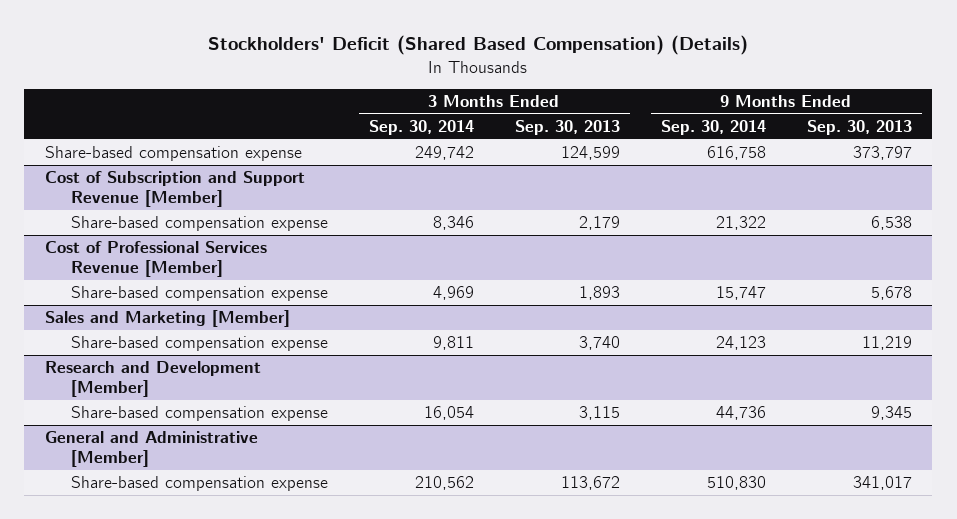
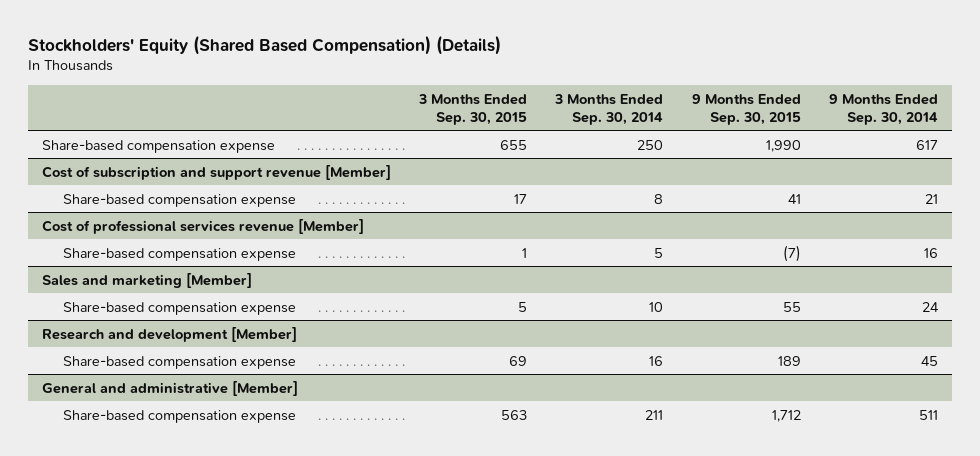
[208,35,749,56] Stockholders' Deficit (Shared Based Compensation) (Details) -> [27,34,501,55] Stockholders' Equity (Shared Based Compensation) (Details)
[514,119,620,135] Sep. 30, 2013 -> none
[806,119,912,135] Sep. 30, 2013 -> none
none -> [418,93,528,125] 3 Months Ended Sep. 30, 2015
none -> [691,93,801,125] 9 Months Ended Sep. 30, 2015
[414,146,474,161] 249,742 -> [637,139,664,150] 250
[706,146,766,161] 616,758 -> [915,139,938,150] 617
[44,171,305,208] Cost of Subscription and Support Revenue [Member] -> [42,164,392,180] Cost of subscription and support revenue [Member]
[432,216,474,231] 8,346 -> [654,193,664,204] 8
[715,216,766,231] 21,322 -> [924,193,938,204] 21
[44,241,267,278] Cost of Professional Services Revenue [Member] -> [42,218,365,234] Cost of professional services revenue [Member]
[432,286,474,301] 4,969 -> [654,247,664,258] 5
[715,286,766,301] 15,747 -> [923,247,938,258] 16
[44,310,290,328] Sales and Marketing [Member] -> [42,272,253,288] Sales and marketing [Member]
[432,336,474,351] 9,811 -> [649,301,664,312] 10
[715,336,766,351] 24,123 -> [921,301,939,312] 24
[44,361,261,398] Research and Development [Member] -> [42,326,298,342] Research and development [Member]
[423,406,474,421] 16,054 -> [649,355,664,366] 16
[715,406,766,421] 44,736 -> [920,355,938,366] 45
[44,431,258,468] General and Administrative [Member] -> [42,380,299,396] General and administrative [Member]
[414,476,474,491] 210,562 -> [645,409,664,420] 211
[706,476,766,491] 510,830 -> [918,409,938,420] 511

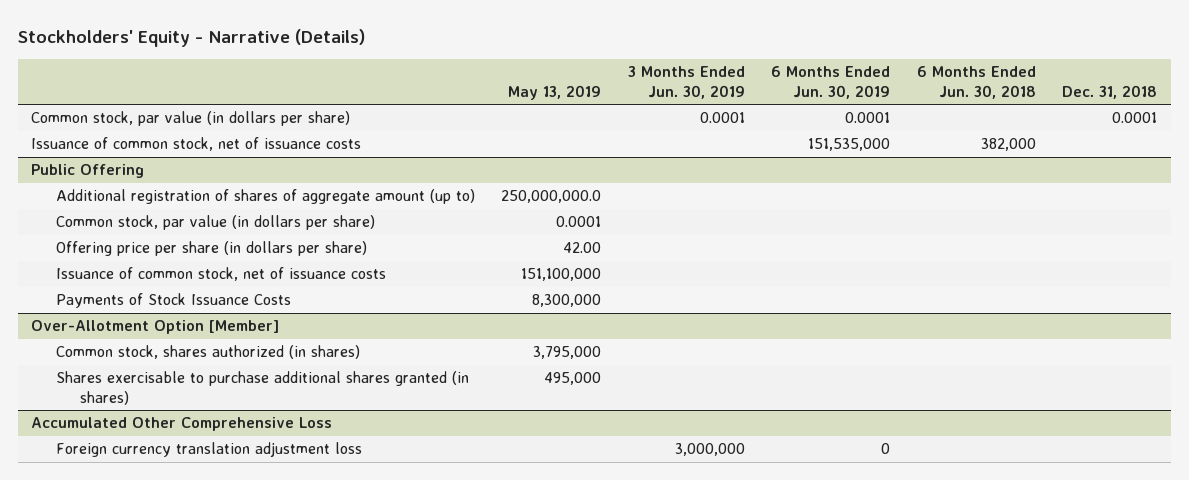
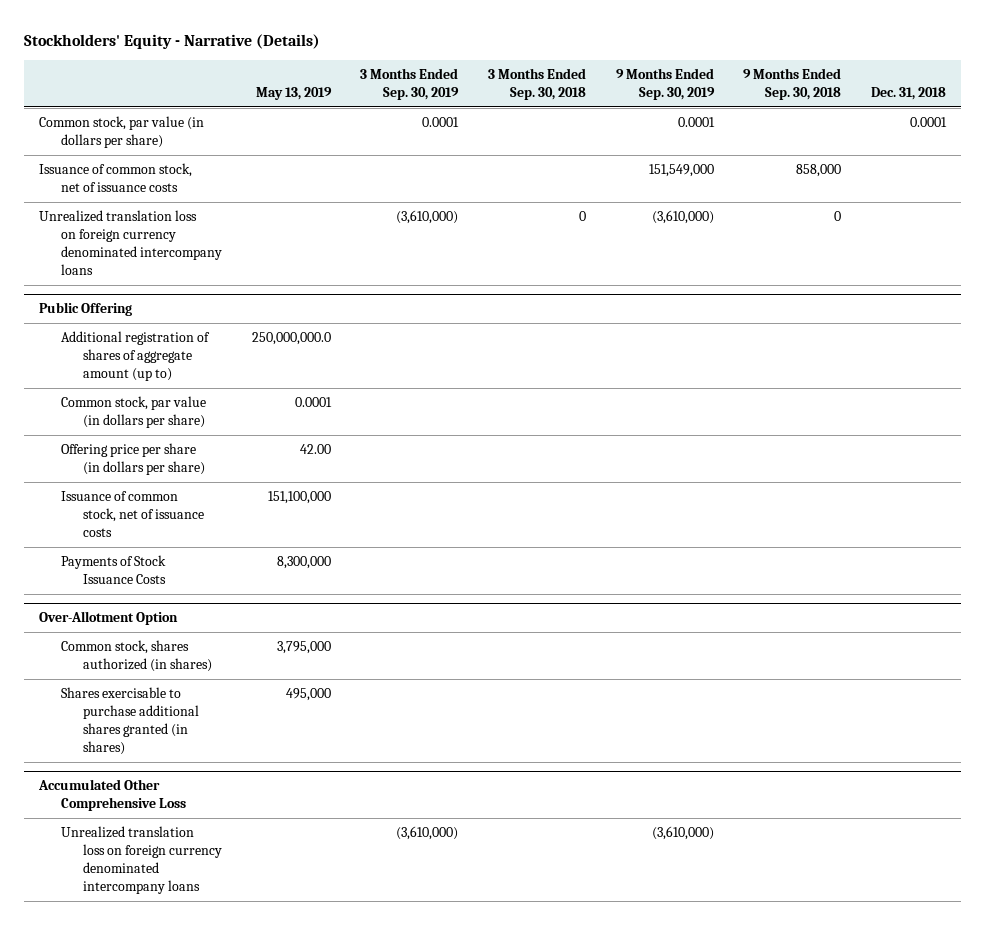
[627,66,745,99] 3 Months Ended Jun. 30, 2019 -> none
[771,66,891,99] 6 Months Ended Jun. 30, 2019 -> none
[916,66,1036,99] 6 Months Ended Jun. 30, 2018 -> none
none -> [360,68,460,101] 3 Months Ended Sep. 30, 2019
none -> [488,68,587,101] 3 Months Ended Sep. 30, 2018
none -> [615,68,715,101] 9 Months Ended Sep. 30, 2019
none -> [743,68,842,101] 9 Months Ended Sep. 30, 2018
none -> [39,210,222,276] Unrealized translation loss on foreign currency denominated intercompany loans
[31,320,280,335] Over-Allotment Option [Member] -> [39,611,179,626] Over-Allotment Option
[55,442,362,458] Foreign currency translation adjustment loss -> none
none -> [60,826,222,895] Unrealized translation loss on foreign currency denominated intercompany loans

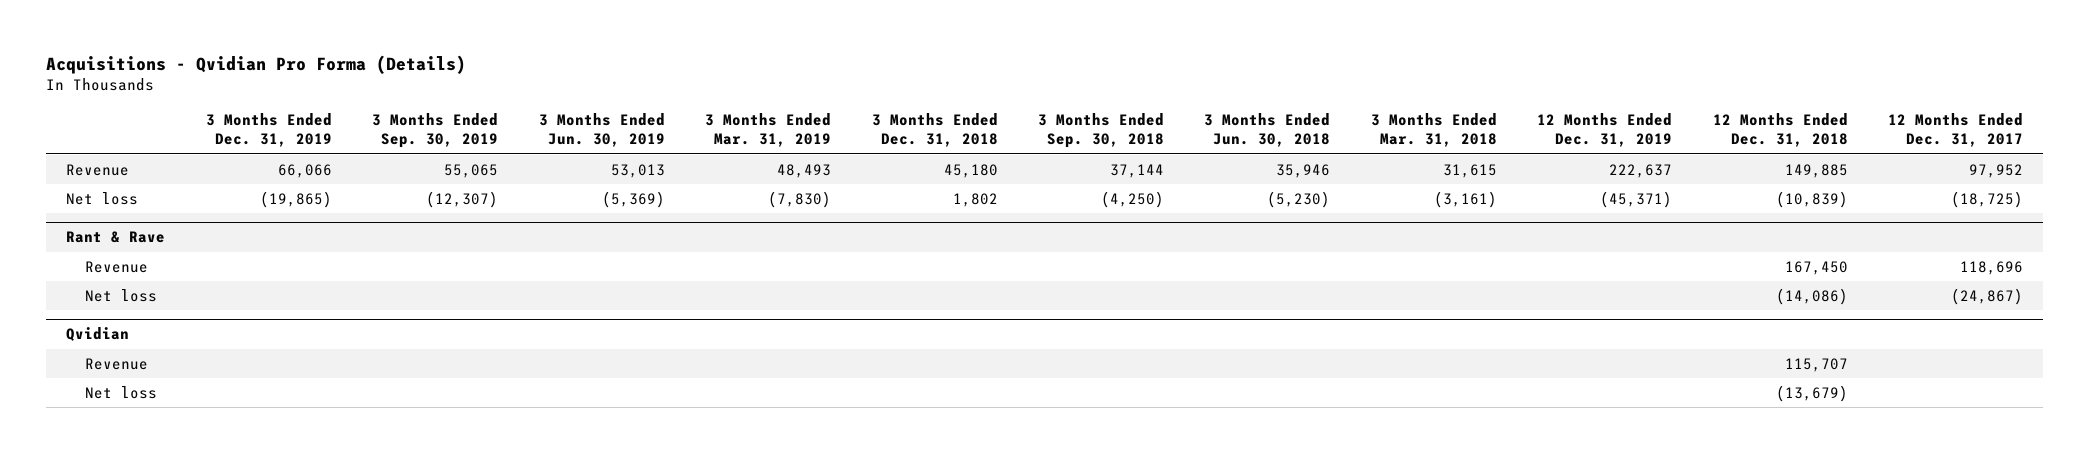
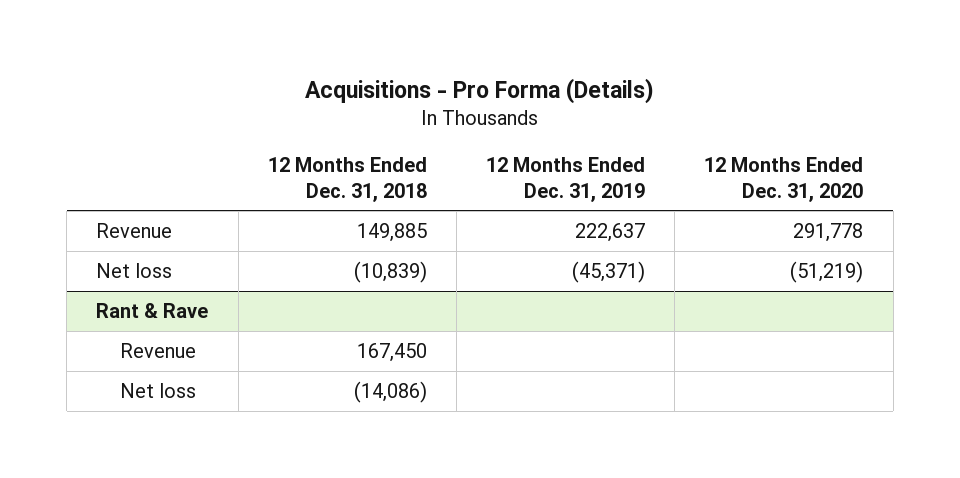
[46,54,467,74] Acquisitions - Qvidian Pro Forma (Details) -> [304,77,654,104] Acquisitions - Pro Forma (Details)
[205,113,332,148] 3 Months Ended Dec. 31, 2019 -> none
[372,113,499,149] 3 Months Ended Sep. 30, 2019 -> none
[538,113,665,148] 3 Months Ended Jun. 30, 2019 -> none
[705,113,832,148] 3 Months Ended Mar. 31, 2019 -> none
[871,113,998,148] 3 Months Ended Dec. 31, 2018 -> none
[1037,113,1164,149] 3 Months Ended Sep. 30, 2018 -> none
[1204,113,1331,148] 3 Months Ended Jun. 30, 2018 -> none
[1370,113,1497,148] 3 Months Ended Mar. 31, 2018 -> none
[1888,113,2024,148] 12 Months Ended Dec. 31, 2017 -> none
none -> [704,157,864,202] 12 Months Ended Dec. 31, 2020
[66,327,130,342] Qvidian -> none
[84,357,148,370] Revenue -> none
[84,385,157,399] Net loss -> none

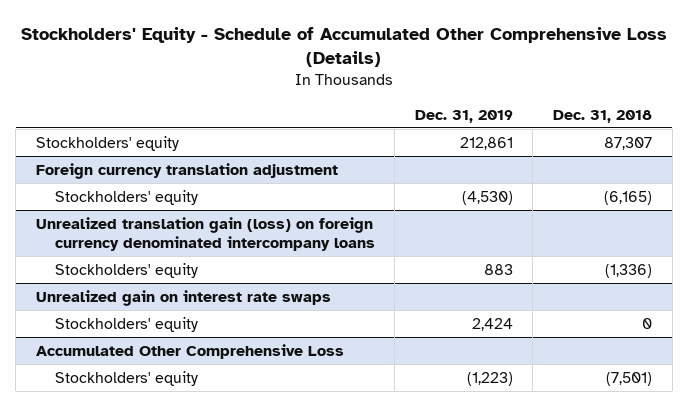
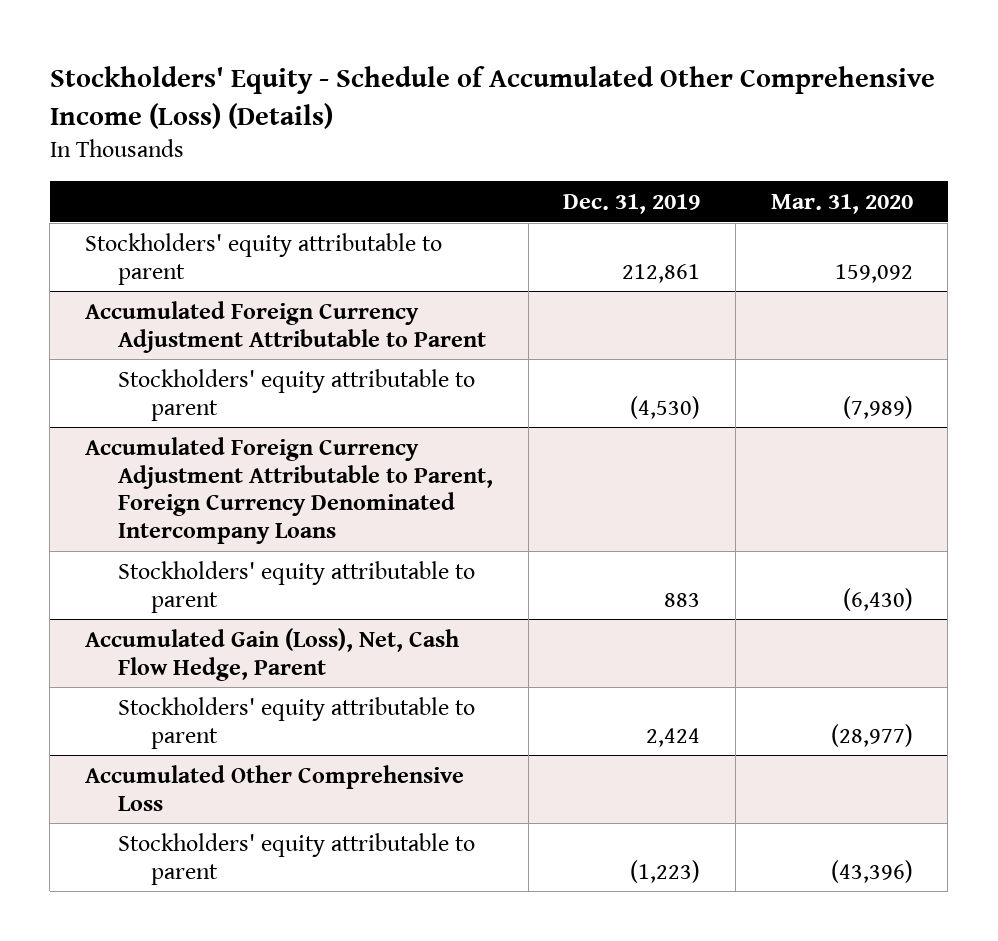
[20,26,667,67] Stockholders' Equity - Schedule of Accumulated Other Comprehensive Loss (Details) -> [49,66,935,129] Stockholders' Equity - Schedule of Accumulated Other Comprehensive Income (Loss) (Details)
[553,109,653,123] Dec. 31, 2018 -> none
none -> [770,194,913,215] Mar. 31, 2020
[35,135,179,151] Stockholders' equity -> [85,232,443,285] Stockholders' equity attributable to parent
[35,162,338,179] Foreign currency translation adjustment -> [85,300,487,353] Accumulated Foreign Currency Adjustment Attributable to Parent
[54,189,198,205] Stockholders' equity -> [118,368,476,421] Stockholders' equity attributable to parent
[35,216,375,251] Unrealized translation gain (loss) on foreign currency denominated intercompany loans -> [85,436,494,545] Accumulated Foreign Currency Adjustment Attributable to Parent, Foreign Currency Denominated Intercompany Loans
[54,262,198,278] Stockholders' equity -> [118,560,476,613] Stockholders' equity attributable to parent
[35,289,331,306] Unrealized gain on interest rate swaps -> [85,627,460,681] Accumulated Gain (Loss), Net, Cash Flow Hedge, Parent
[54,316,198,332] Stockholders' equity -> [118,696,476,749] Stockholders' equity attributable to parent
[54,370,198,386] Stockholders' equity -> [118,832,476,885] Stockholders' equity attributable to parent

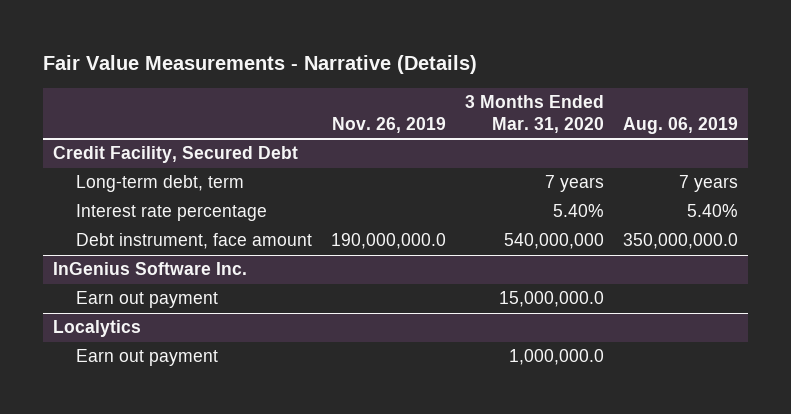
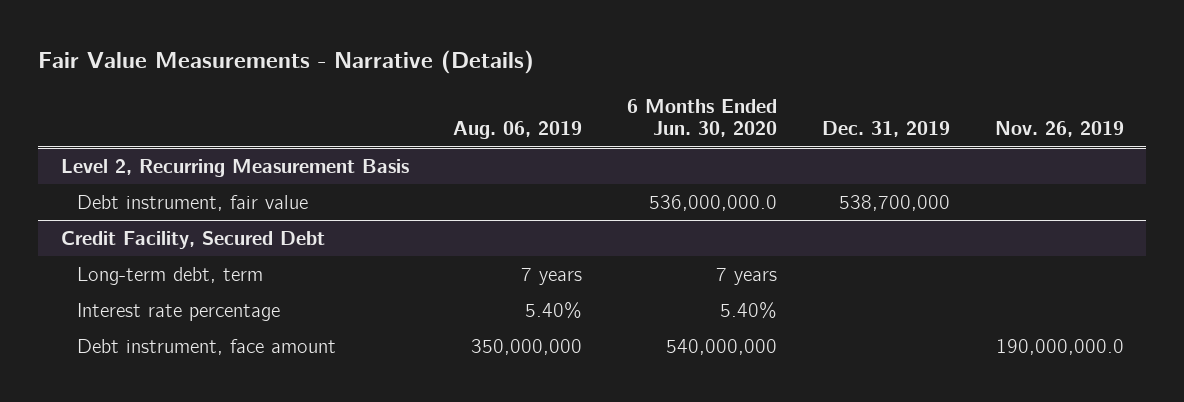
[465,94,605,134] 3 Months Ended Mar. 31, 2020 -> none
none -> [627,98,778,138] 6 Months Ended Jun. 30, 2020
none -> [822,121,951,138] Dec. 31, 2019
none -> [60,158,409,177] Level 2, Recurring Measurement Basis
none -> [76,194,308,211] Debt instrument, fair value
[52,262,247,276] InGenius Software Inc. -> none
[76,291,219,309] Earn out payment -> none
[52,320,141,338] Localytics -> none
[76,349,219,367] Earn out payment -> none
[623,233,739,250] 350,000,000.0 -> [471,338,583,355] 350,000,000

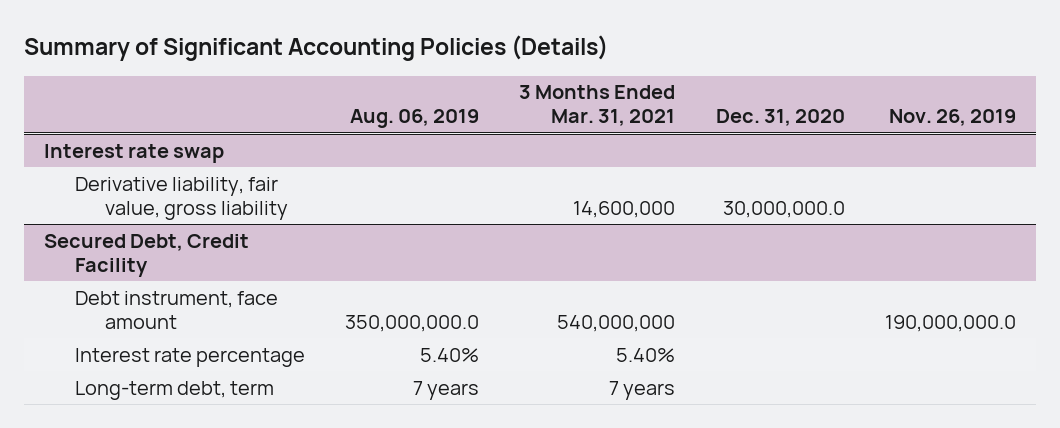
[38,50,535,75] Fair Value Measurements - Narrative (Details) -> [24,35,609,62] Summary of Significant Accounting Policies (Details)
[627,98,778,138] 6 Months Ended Jun. 30, 2020 -> none
[822,121,951,138] Dec. 31, 2019 -> none
none -> [519,85,676,127] 3 Months Ended Mar. 31, 2021
none -> [715,109,845,127] Dec. 31, 2020
[60,158,409,177] Level 2, Recurring Measurement Basis -> none
[76,194,308,211] Debt instrument, fair value -> none
[76,266,263,285] Long-term debt, term -> none
none -> [44,143,225,163] Interest rate swap
none -> [74,176,289,220] Derivative liability, fair value, gross liability
[60,230,325,249] Credit Facility, Secured Debt -> [44,233,250,277] Secured Debt, Credit Facility
none -> [74,290,278,329] Debt instrument, face amount
[76,338,336,355] Debt instrument, face amount -> none
none -> [74,380,274,400] Long-term debt, term

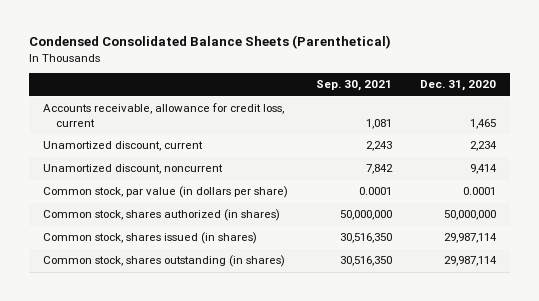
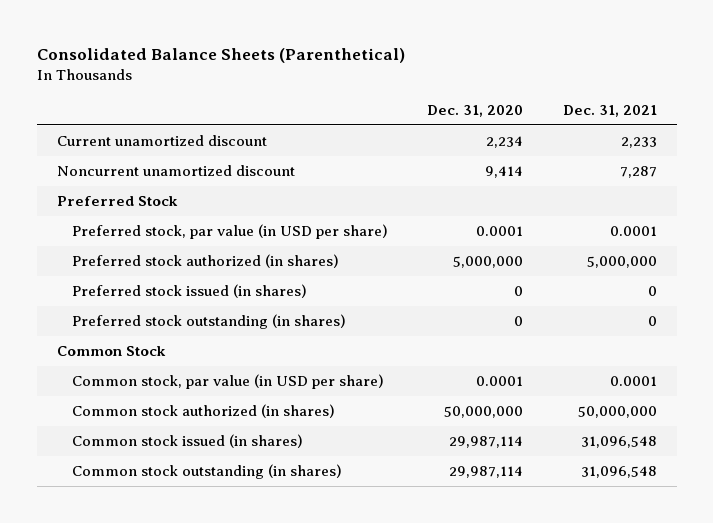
[28,35,391,50] Condensed Consolidated Balance Sheets (Parenthetical) -> [36,47,405,63] Consolidated Balance Sheets (Parenthetical)
[315,80,392,92] Sep. 30, 2021 -> none
none -> [562,104,657,117] Dec. 31, 2021
[42,103,284,127] Accounts receivable, allowance for credit loss, current -> none
[42,141,203,152] Unamortized discount, current -> [56,135,267,147] Current unamortized discount
[42,164,223,175] Unamortized discount, noncurrent -> [56,165,295,177] Noncurrent unamortized discount
none -> [56,196,178,207] Preferred Stock
none -> [71,224,388,240] Preferred stock, par value (in USD per share)
none -> [71,254,339,269] Preferred stock authorized (in shares)
none -> [71,284,307,299] Preferred stock issued (in shares)
none -> [71,314,346,330] Preferred stock outstanding (in shares)
none -> [56,346,166,357] Common Stock
[42,186,288,199] Common stock, par value (in dollars per share) -> [71,374,384,390] Common stock, par value (in USD per share)
[42,209,280,222] Common stock, shares authorized (in shares) -> [71,404,335,419] Common stock authorized (in shares)
[42,232,257,245] Common stock, shares issued (in shares) -> [71,434,303,449] Common stock issued (in shares)
[42,255,285,268] Common stock, shares outstanding (in shares) -> [71,464,342,480] Common stock outstanding (in shares)

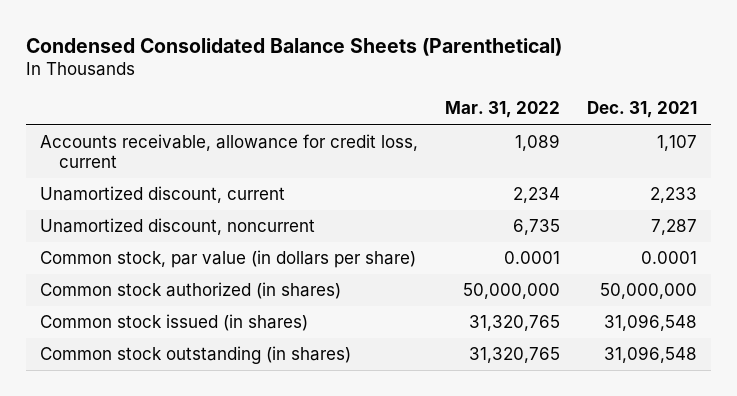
[36,47,405,63] Consolidated Balance Sheets (Parenthetical) -> [26,37,563,56] Condensed Consolidated Balance Sheets (Parenthetical)
[427,104,524,117] Dec. 31, 2020 -> none
none -> [445,101,561,119] Mar. 31, 2022
[56,196,178,207] Preferred Stock -> none
[71,224,388,240] Preferred stock, par value (in USD per share) -> none
[71,254,339,269] Preferred stock authorized (in shares) -> none
[71,284,307,299] Preferred stock issued (in shares) -> none
[71,314,346,330] Preferred stock outstanding (in shares) -> none
[56,346,166,357] Common Stock -> none
none -> [39,134,418,169] Accounts receivable, allowance for credit loss, current
[56,135,267,147] Current unamortized discount -> [39,186,285,204] Unamortized discount, current
[56,165,295,177] Noncurrent unamortized discount -> [39,218,315,236] Unamortized discount, noncurrent
[71,374,384,390] Common stock, par value (in USD per share) -> [39,250,416,269] Common stock, par value (in dollars per share)

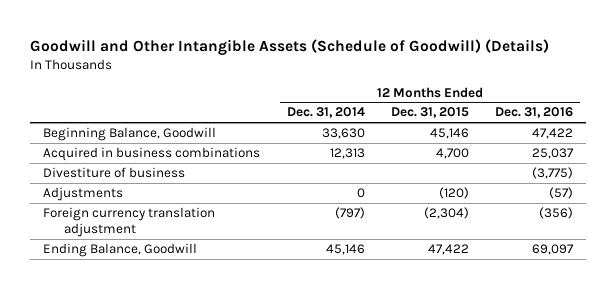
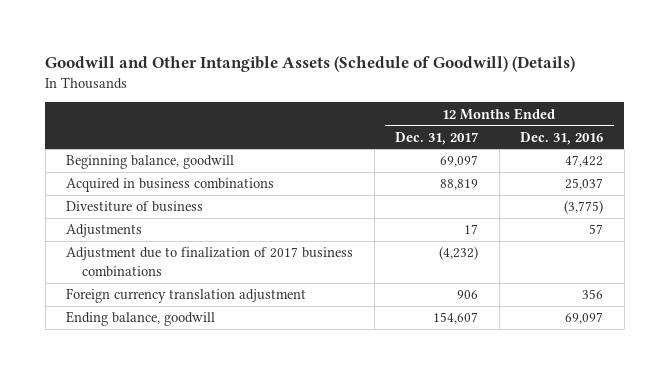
[286,107,365,119] Dec. 31, 2014 -> none
[390,107,469,119] Dec. 31, 2015 -> none
none -> [395,131,479,145] Dec. 31, 2017
[43,127,217,142] Beginning Balance, Goodwill -> [66,155,235,170] Beginning balance, goodwill
[549,187,574,200] (57) -> [589,224,604,235] 57
none -> [66,247,354,278] Adjustment due to finalization of 2017 business combinations
[539,207,574,220] (356) -> [582,289,604,300] 356
[43,243,198,258] Ending Balance, Goodwill -> [66,311,216,327] Ending balance, goodwill

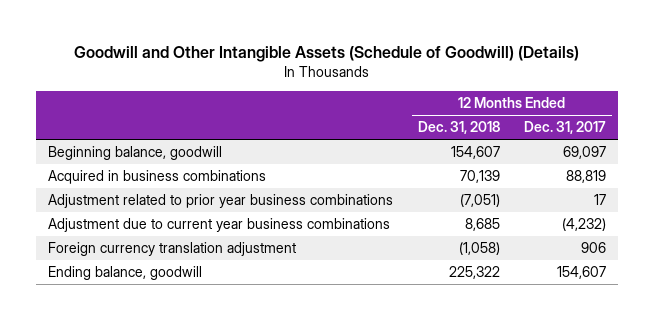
[520,131,604,145] Dec. 31, 2016 -> none
none -> [417,121,500,135] Dec. 31, 2018
[66,201,204,213] Divestiture of business -> none
[66,224,143,238] Adjustments -> [48,194,394,209] Adjustment related to prior year business combinations
[66,247,354,278] Adjustment due to finalization of 2017 business combinations -> [48,218,391,233] Adjustment due to current year business combinations

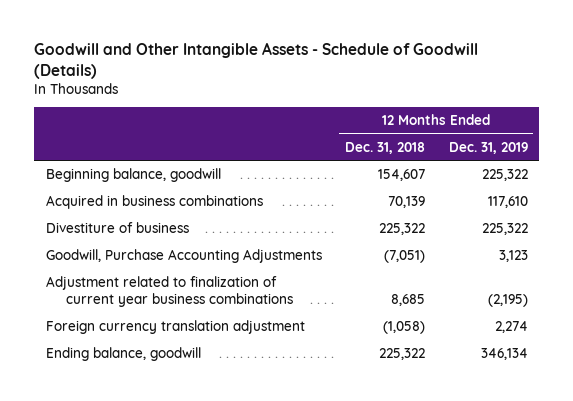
[74,46,580,63] Goodwill and Other Intangible Assets (Schedule of Goodwill) (Details) -> [34,41,479,79] Goodwill and Other Intangible Assets - Schedule of Goodwill (Details)
[524,121,607,135] Dec. 31, 2017 -> none
none -> [448,141,528,154] Dec. 31, 2019
none -> [45,222,189,234] Divestiture of business
[48,194,394,209] Adjustment related to prior year business combinations -> [45,249,322,264] Goodwill, Purchase Accounting Adjustments
[48,218,391,233] Adjustment due to current year business combinations -> [45,276,293,308] Adjustment related to finalization of current year business combinations

